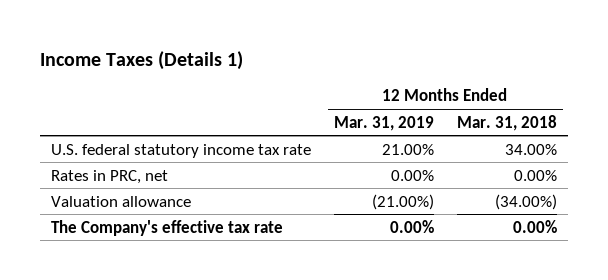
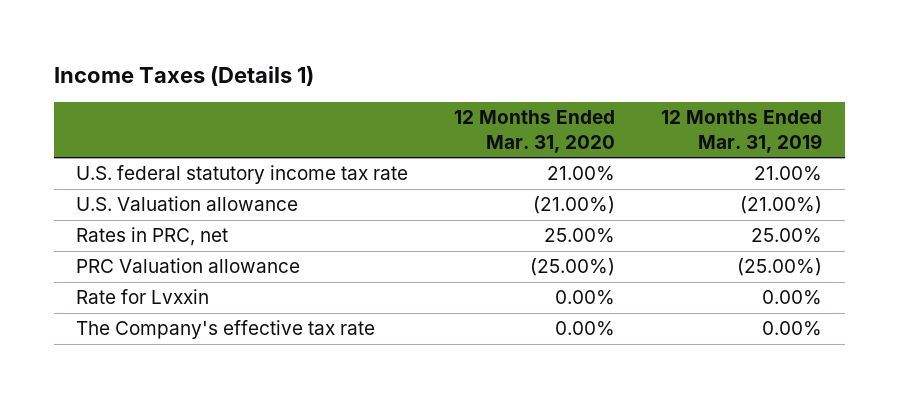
[456,114,557,131] Mar. 31, 2018 -> none
none -> [454,110,616,153] 12 Months Ended Mar. 31, 2020
none -> [76,196,299,212] U.S. Valuation allowance
[391,169,435,181] 0.00% -> [751,228,823,244] 25.00%
[51,195,192,207] Valuation allowance -> [76,258,301,274] PRC Valuation allowance
[372,193,435,210] (21.00%) -> [737,258,823,277] (25.00%)
none -> [76,289,210,305] Rate for Lvxxin

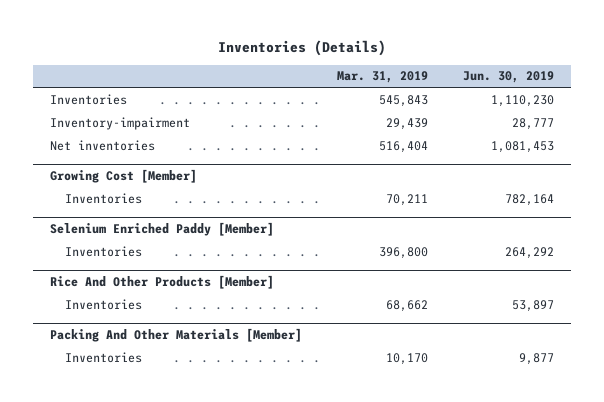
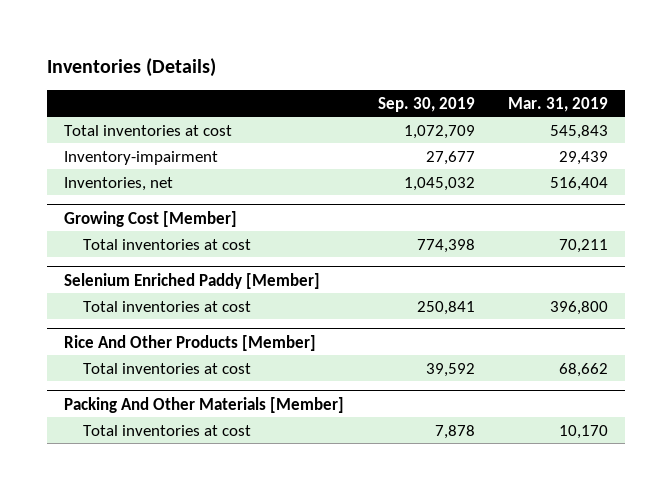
[463,71,555,84] Jun. 30, 2019 -> none
none -> [377,96,475,112] Sep. 30, 2019
[50,93,128,105] Inventories -> [63,124,232,136] Total inventories at cost
[50,139,156,151] Net inventories -> [63,176,173,191] Inventories, net
[64,192,142,204] Inventories -> [83,238,252,250] Total inventories at cost
[64,245,142,257] Inventories -> [83,300,252,312] Total inventories at cost
[64,298,142,310] Inventories -> [83,362,252,374] Total inventories at cost
[64,351,142,363] Inventories -> [83,424,252,436] Total inventories at cost

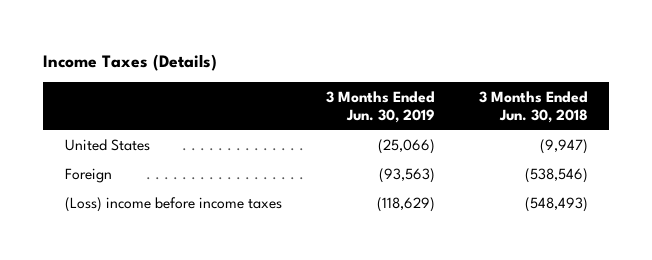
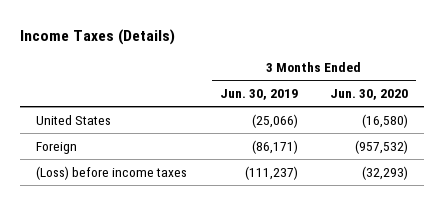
[478,90,588,123] 3 Months Ended Jun. 30, 2018 -> none
none -> [330,88,409,100] Jun. 30, 2020
[378,167,435,183] (93,563) -> [251,139,298,154] (86,171)
[64,196,282,212] (Loss) income before income taxes -> [36,165,188,180] (Loss) before income taxes
[376,196,435,212] (118,629) -> [244,165,298,180] (111,237)

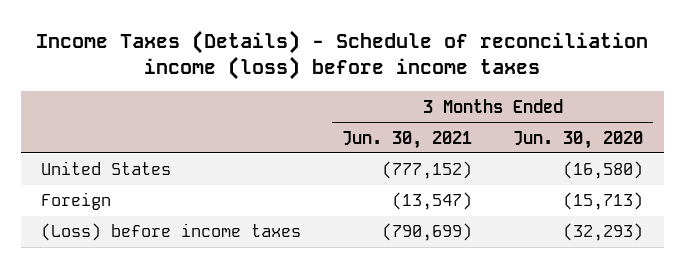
[20,29,176,46] Income Taxes (Details) -> [36,29,649,81] Income Taxes (Details) - Schedule of reconciliation income (loss) before income taxes
[219,88,298,100] Jun. 30, 2019 -> none
none -> [342,130,473,149] Jun. 30, 2021
[355,139,409,154] (957,532) -> [563,192,644,211] (15,713)

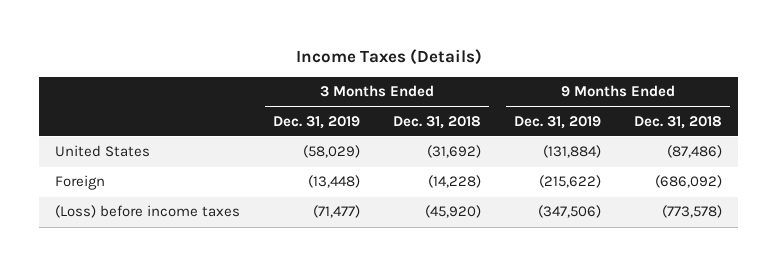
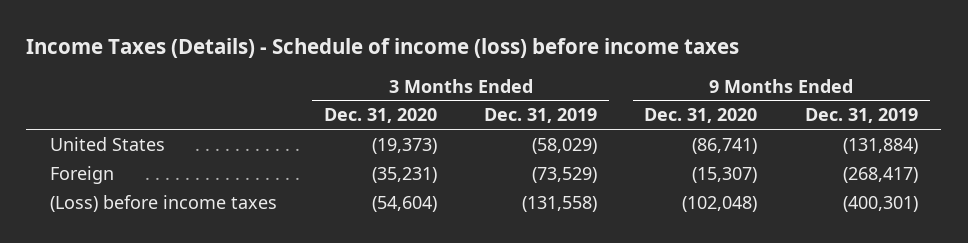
[295,48,482,65] Income Taxes (Details) -> [26,37,740,58] Income Taxes (Details) - Schedule of income (loss) before income taxes
[393,115,482,129] Dec. 31, 2018 -> none
[633,115,722,129] Dec. 31, 2018 -> none
none -> [324,108,438,124] Dec. 31, 2020
none -> [644,108,758,124] Dec. 31, 2020
[308,175,361,189] (13,448) -> [532,166,598,183] (73,529)
[538,175,601,189] (215,622) -> [842,166,918,183] (268,417)
[313,205,361,219] (71,477) -> [522,195,598,212] (131,558)
[537,205,601,219] (347,506) -> [842,195,918,212] (400,301)

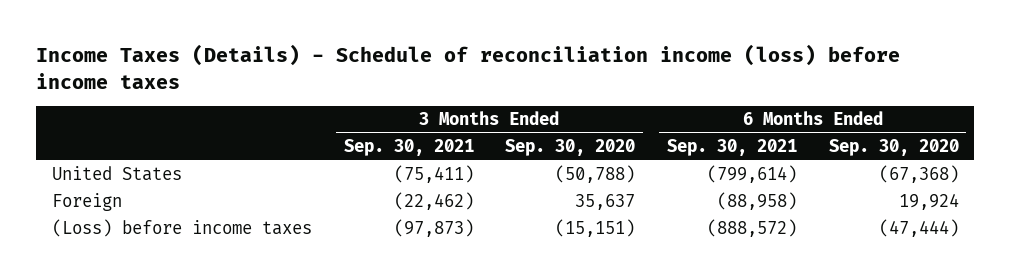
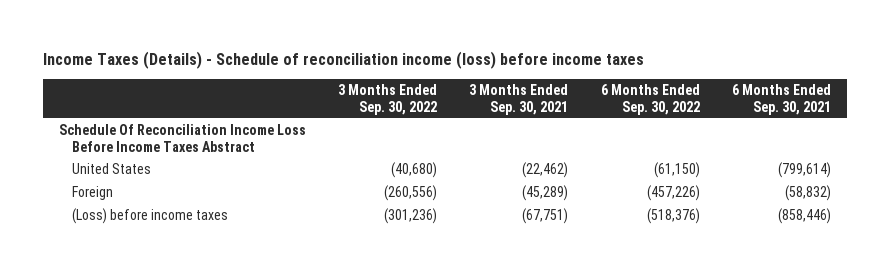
[505,139,636,157] Sep. 30, 2020 -> none
[828,139,959,157] Sep. 30, 2020 -> none
none -> [338,84,438,115] 3 Months Ended Sep. 30, 2022
none -> [600,84,700,115] 6 Months Ended Sep. 30, 2022
none -> [58,124,306,152] Schedule Of Reconciliation Income Loss Before Income Taxes Abstract
[393,165,474,184] (75,411) -> [522,162,569,179] (22,462)
[393,192,474,211] (22,462) -> [522,185,569,202] (45,289)
[716,192,797,211] (88,958) -> [785,185,832,202] (58,832)
[393,219,474,238] (97,873) -> [522,208,569,225] (67,751)
[706,219,797,238] (888,572) -> [778,208,832,225] (858,446)

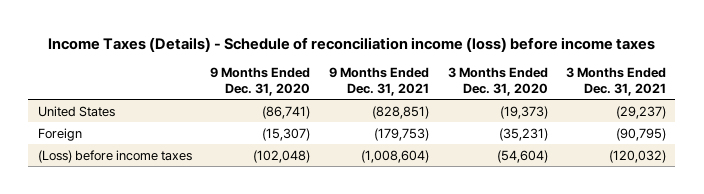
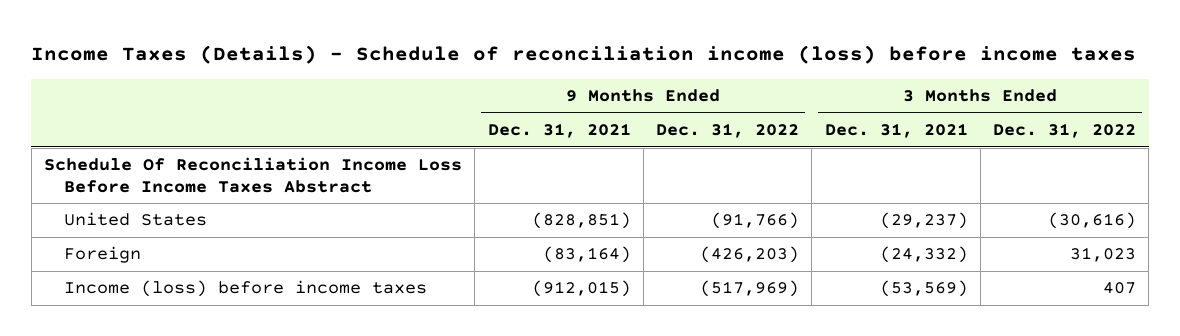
[210,67,311,97] 9 Months Ended Dec. 31, 2020 -> none
[447,67,548,97] 3 Months Ended Dec. 31, 2020 -> none
none -> [656,123,800,139] Dec. 31, 2022
none -> [993,123,1137,139] Dec. 31, 2022
none -> [44,157,463,193] Schedule Of Reconciliation Income Loss Before Income Taxes Abstract
[373,127,429,141] (179,753) -> [542,246,631,264] (83,164)
[616,127,667,141] (90,795) -> [879,246,968,264] (24,332)
[37,149,192,163] (Loss) before income taxes -> [64,280,428,298] Income (loss) before income taxes
[360,149,429,163] (1,008,604) -> [531,280,631,298] (912,015)
[609,149,667,163] (120,032) -> [879,280,968,298] (53,569)

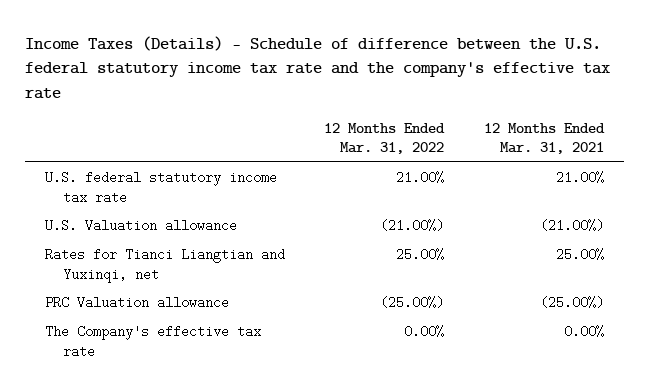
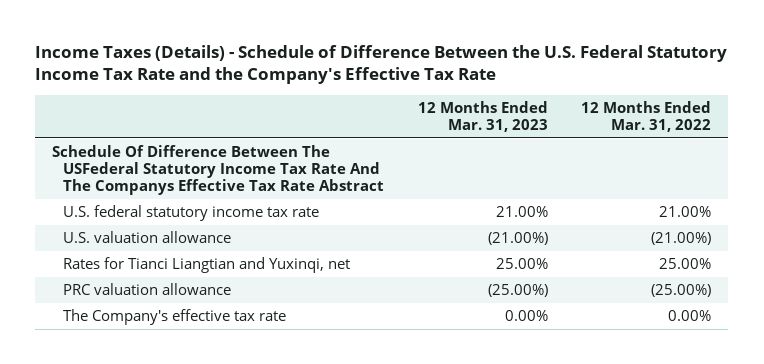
[24,36,610,99] Income Taxes (Details) - Schedule of difference between the U.S. federal statutory income tax rate and the company's effective tax rate -> [35,44,728,85] Income Taxes (Details) - Schedule of Difference Between the U.S. Federal Statutory Income Tax Rate and the Company's Effective Tax Rate
[483,122,605,154] 12 Months Ended Mar. 31, 2021 -> none
none -> [417,100,548,132] 12 Months Ended Mar. 31, 2023
none -> [52,145,385,195] Schedule Of Difference Between The USFederal Statutory Income Tax Rate And The Companys Effective Tax Rate Abstract
[44,219,237,233] U.S. Valuation allowance -> [63,231,232,244] U.S. valuation allowance
[44,296,229,310] PRC Valuation allowance -> [63,283,232,296] PRC valuation allowance

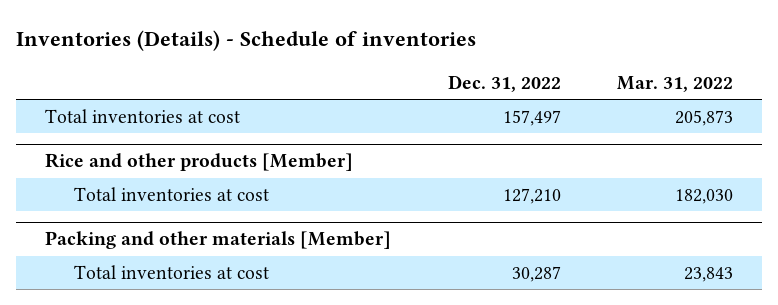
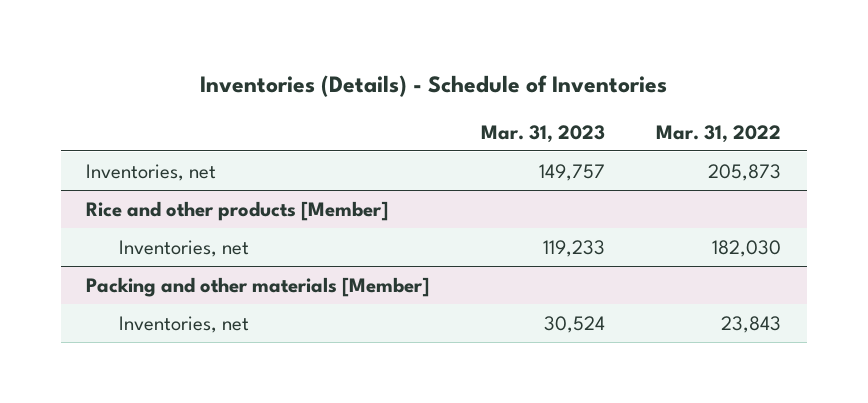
[16,30,477,52] Inventories (Details) - Schedule of inventories -> [199,75,667,98] Inventories (Details) - Schedule of Inventories
[447,74,561,92] Dec. 31, 2022 -> none
none -> [480,124,605,143] Mar. 31, 2023
[44,108,240,123] Total inventories at cost -> [86,163,217,181] Inventories, net
[73,186,269,201] Total inventories at cost -> [118,239,249,257] Inventories, net
[73,264,269,279] Total inventories at cost -> [118,315,249,333] Inventories, net

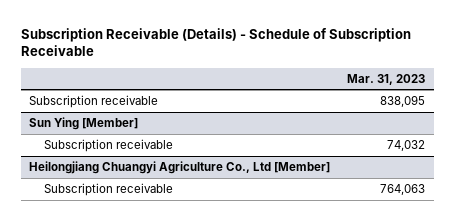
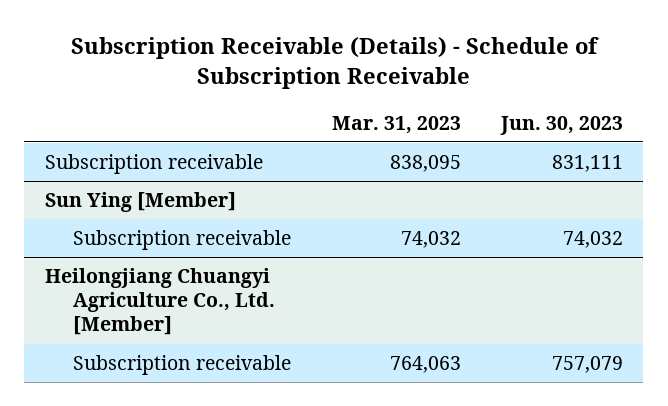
none -> [500,115,624,135] Jun. 30, 2023
[29,161,331,175] Heilongjiang Chuangyi Agriculture Co., Ltd [Member] -> [44,267,276,336] Heilongjiang Chuangyi Agriculture Co., Ltd. [Member]

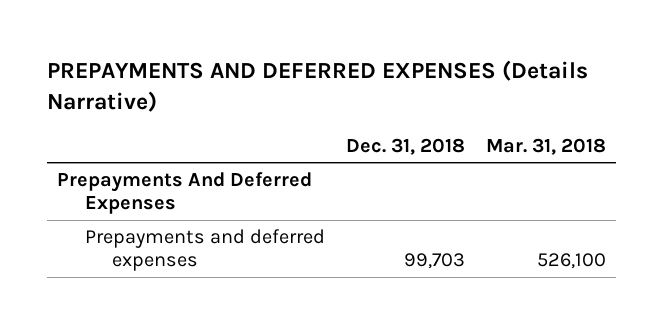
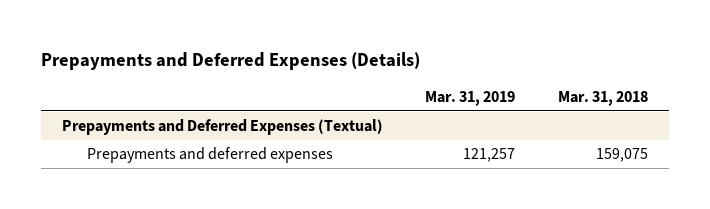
[46,59,588,112] PREPAYMENTS AND DEFERRED EXPENSES (Details Narrative) -> [41,52,421,71] Prepayments and Deferred Expenses (Details)
[345,137,465,155] Dec. 31, 2018 -> none
none -> [425,90,516,106] Mar. 31, 2019
[57,172,313,215] Prepayments And Deferred Expenses -> [62,119,384,136] Prepayments and Deferred Expenses (Textual)
[536,253,606,270] 526,100 -> [595,148,648,163] 159,075

